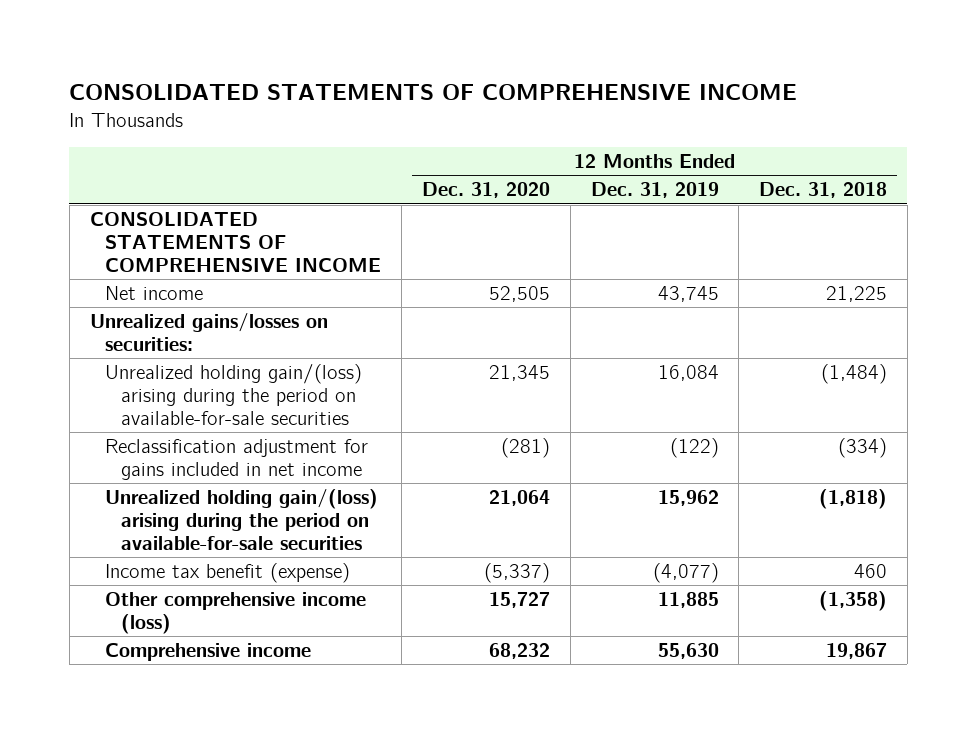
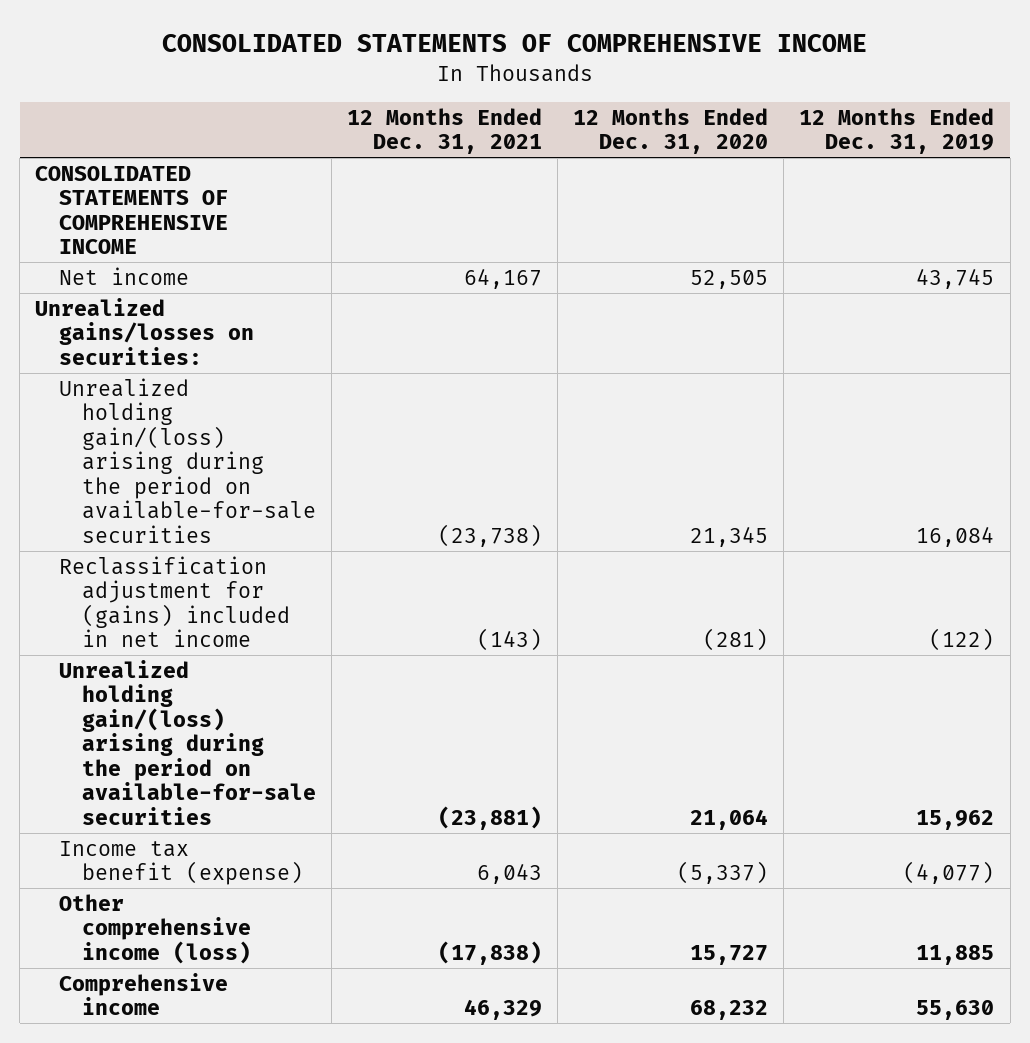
[759,182,888,199] Dec. 31, 2018 -> none
none -> [347,107,543,155] 12 Months Ended Dec. 31, 2021
[105,439,369,481] Reclassification adjustment for gains included in net income -> [58,555,291,648] Reclassification adjustment for (gains) included in net income

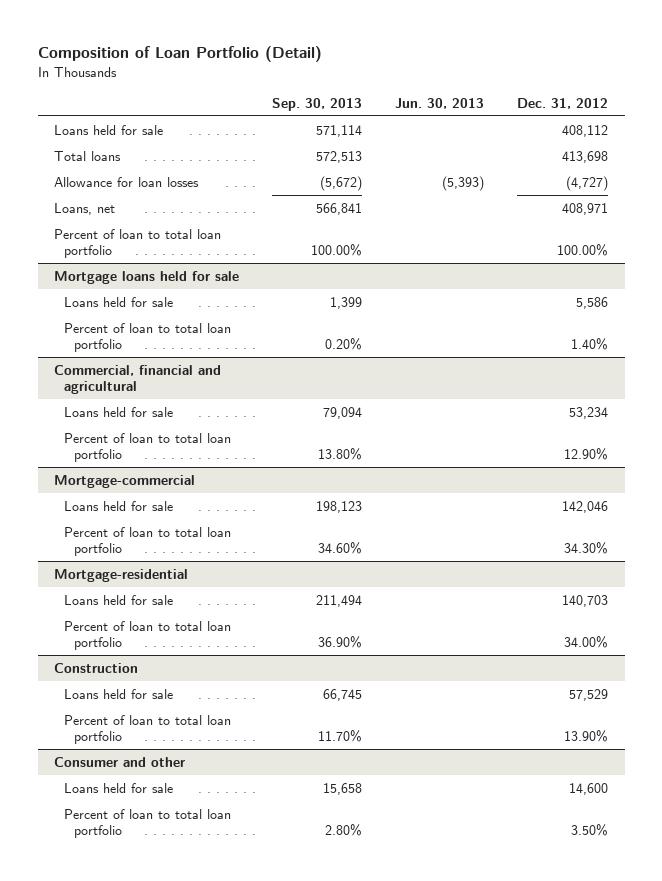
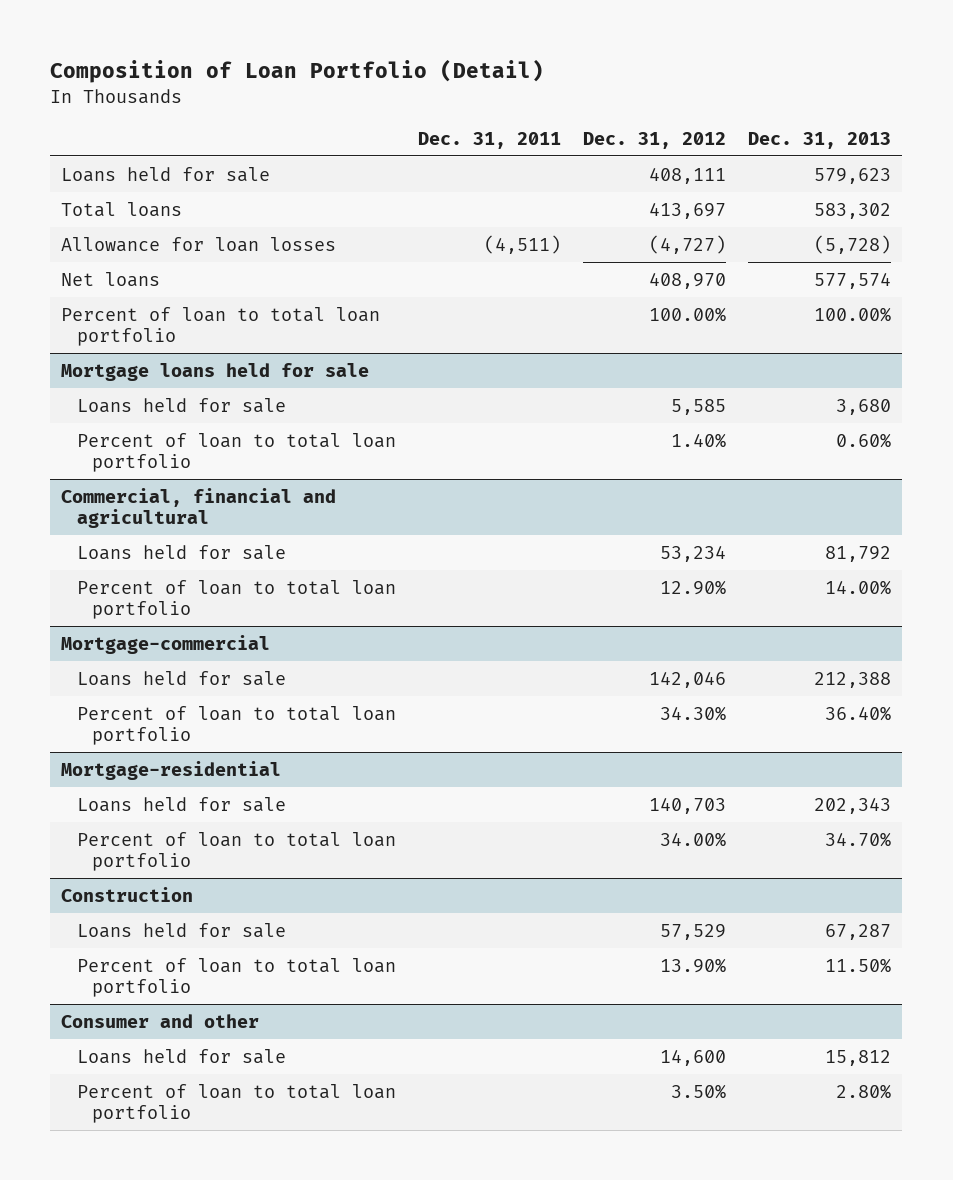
[272,97,363,111] Sep. 30, 2013 -> none
[395,97,485,109] Jun. 30, 2013 -> none
none -> [418,131,562,149] Dec. 31, 2011
none -> [748,131,892,149] Dec. 31, 2013
[562,124,609,137] 408,112 -> [649,167,727,184] 408,111
[562,150,609,163] 413,698 -> [649,202,727,219] 413,697
[54,202,116,215] Loans, net -> [61,271,161,287] Net loans
[562,202,609,215] 408,971 -> [649,272,727,289] 408,970
[576,296,609,309] 5,586 -> [671,398,727,415] 5,585

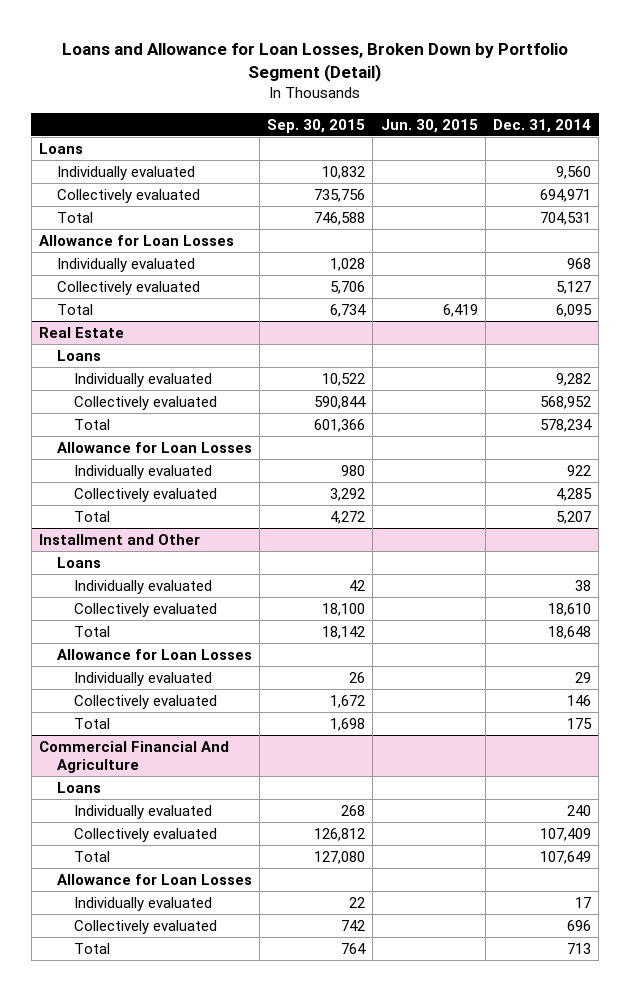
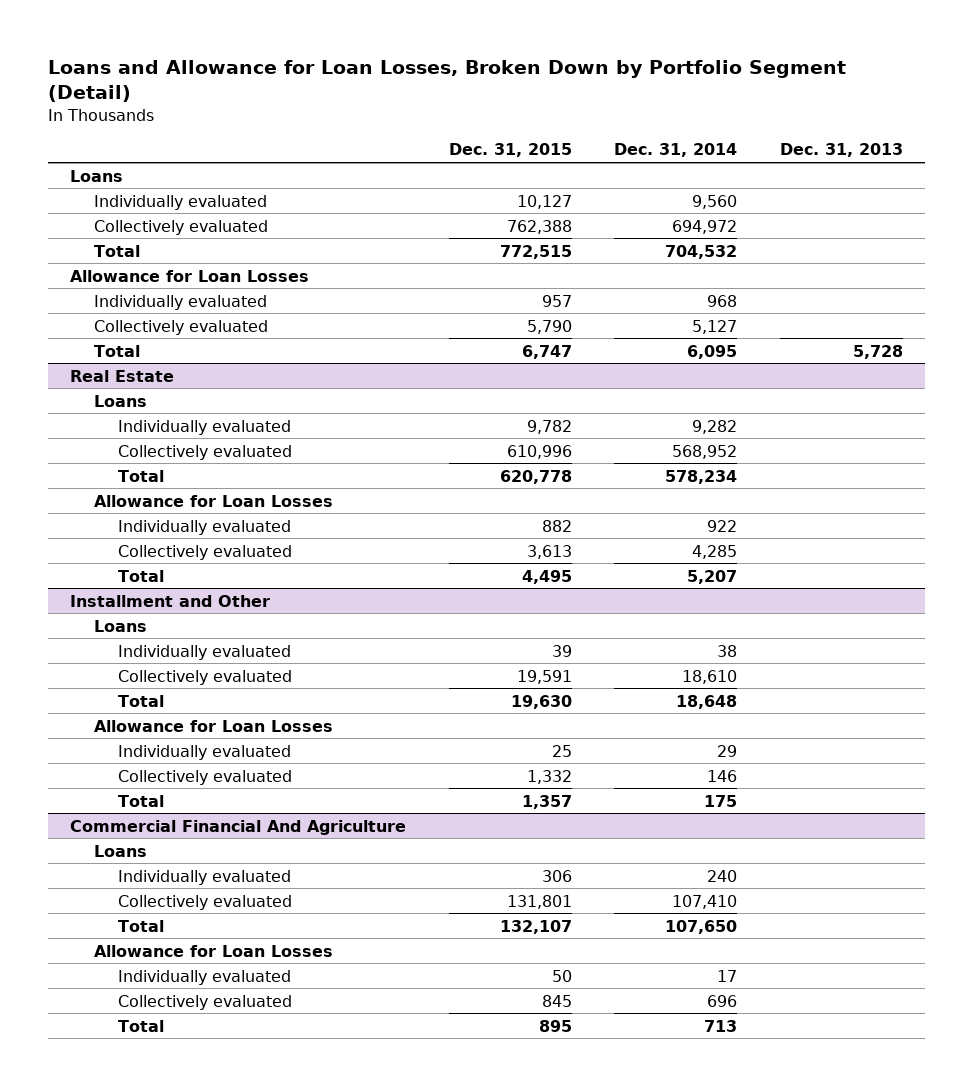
[267,118,366,133] Sep. 30, 2015 -> none
[380,118,478,133] Jun. 30, 2015 -> none
none -> [448,143,572,158] Dec. 31, 2015
none -> [780,143,904,158] Dec. 31, 2013
[540,188,592,202] 694,971 -> [672,219,738,234] 694,972
[540,211,592,225] 704,531 -> [665,244,738,259] 704,532
[540,827,592,841] 107,409 -> [672,894,738,909] 107,410
[540,850,592,864] 107,649 -> [665,919,738,934] 107,650

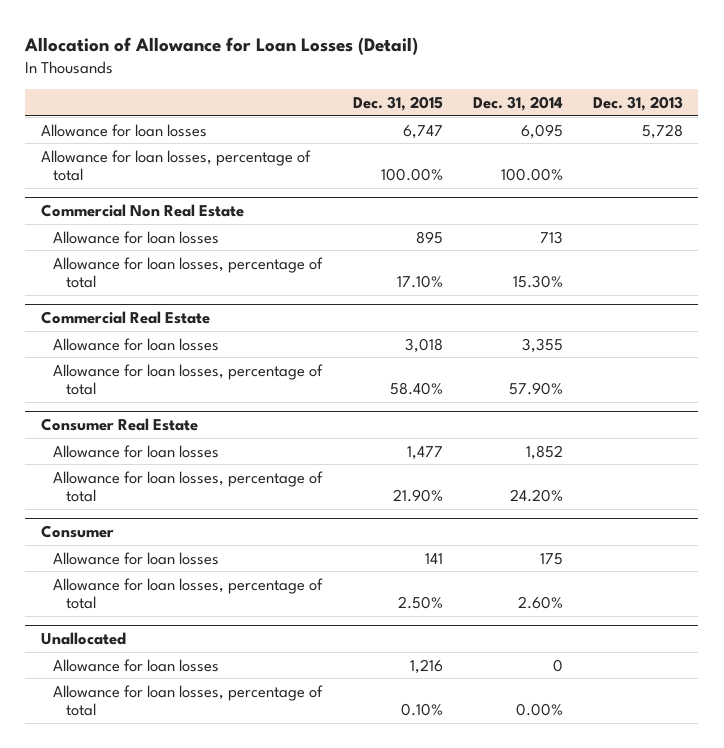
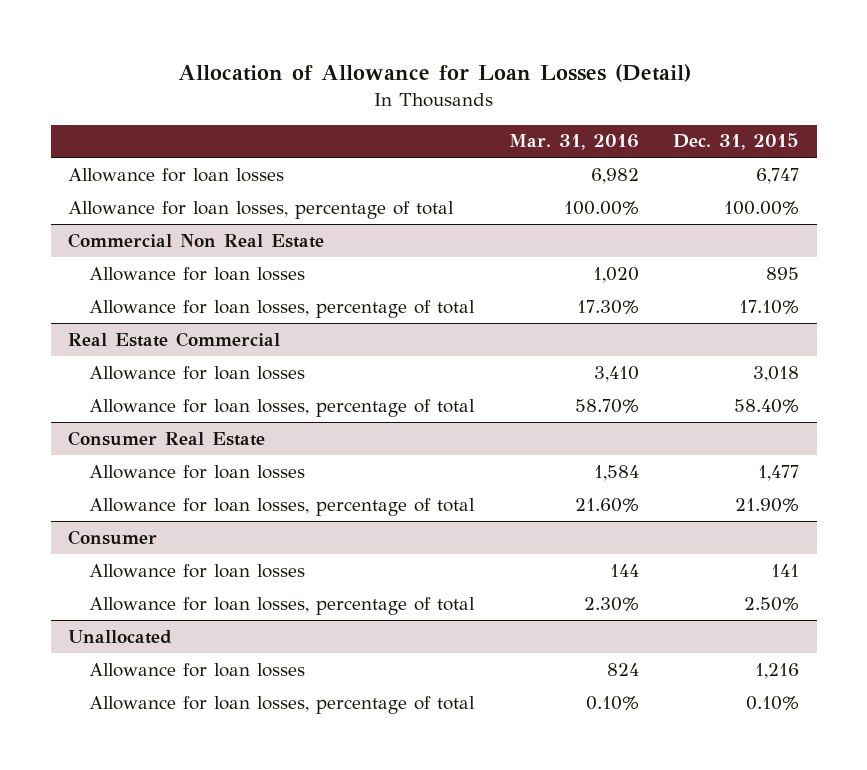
[473,95,564,111] Dec. 31, 2014 -> none
[593,95,684,111] Dec. 31, 2013 -> none
none -> [508,134,639,151] Mar. 31, 2016
[40,311,210,325] Commercial Real Estate -> [67,331,280,347] Real Estate Commercial

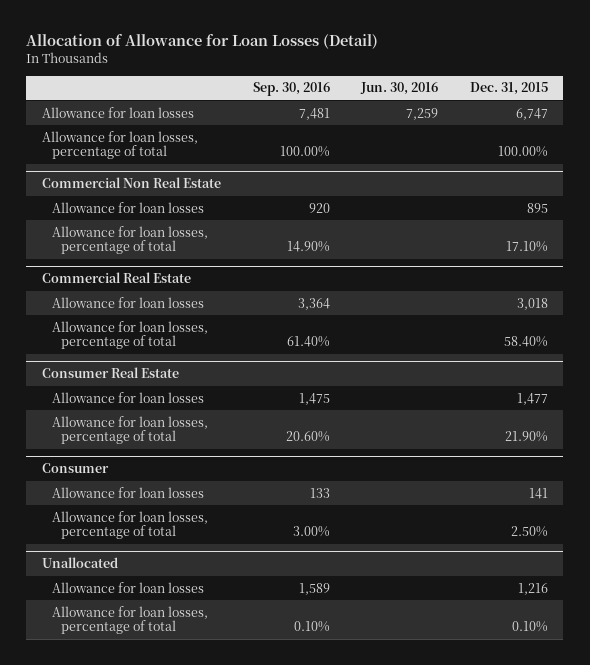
[508,134,639,151] Mar. 31, 2016 -> none
none -> [252,82,330,97] Sep. 30, 2016
none -> [360,82,439,96] Jun. 30, 2016
[67,331,280,347] Real Estate Commercial -> [42,272,192,284] Commercial Real Estate

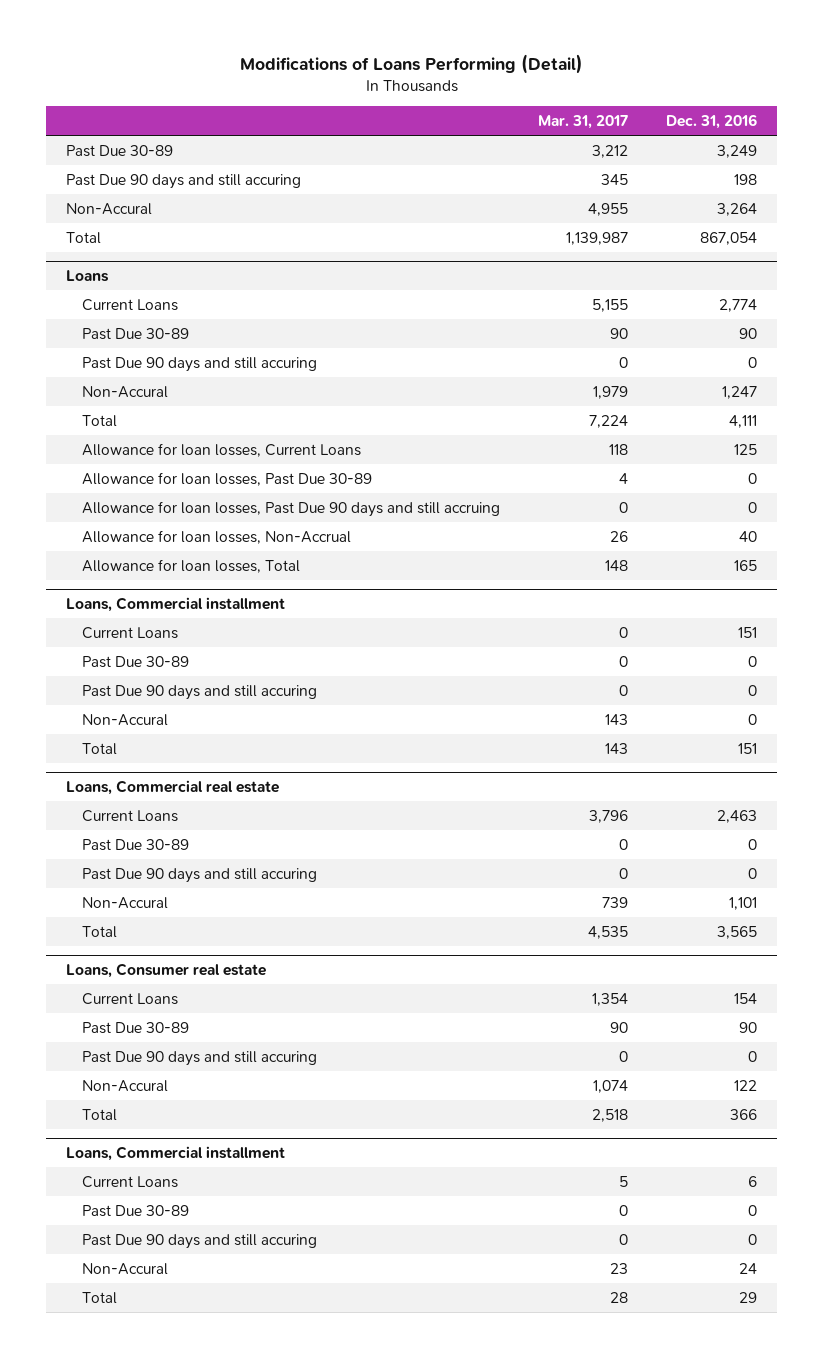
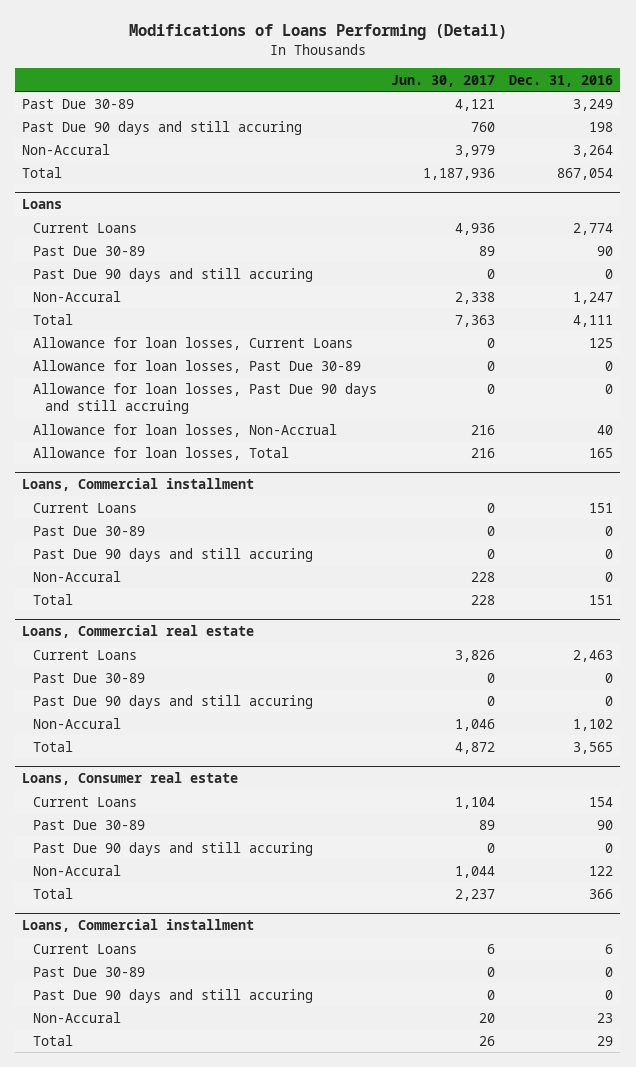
[538,115,629,130] Mar. 31, 2017 -> none
none -> [391,74,496,87] Jun. 30, 2017
[729,896,758,910] 1,101 -> [573,718,614,731] 1,102
[739,1262,758,1274] 24 -> [597,1012,614,1023] 23

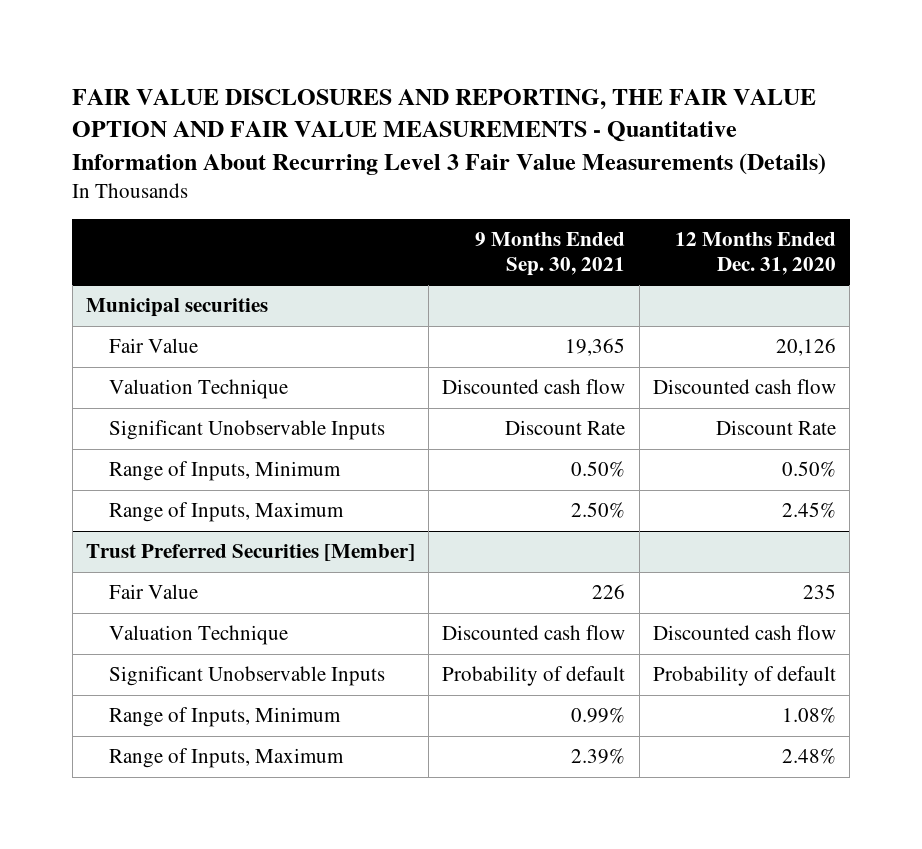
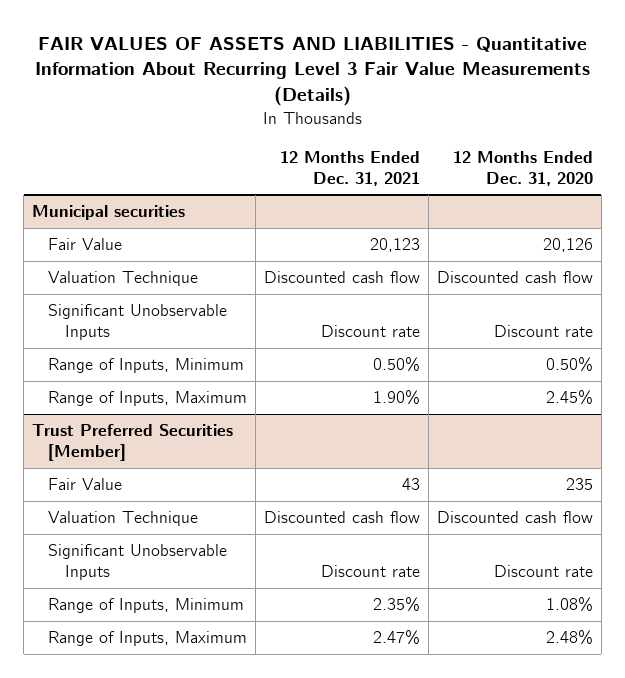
[72,88,827,175] FAIR VALUE DISCLOSURES AND REPORTING, THE FAIR VALUE OPTION AND FAIR VALUE MEASUREMENTS - Quantitative Information About Recurring Level 3 Fair Value Measurements (Details) -> [34,36,590,107] FAIR VALUES OF ASSETS AND LIABILITIES - Quantitative Information About Recurring Level 3 Fair Value Measurements (Details)
[475,231,626,276] 9 Months Ended Sep. 30, 2021 -> none
none -> [280,150,421,186] 12 Months Ended Dec. 31, 2021
[715,420,836,436] Discount Rate -> [494,325,594,338] Discount rate
[652,666,836,687] Probability of default -> [494,565,594,578] Discount rate

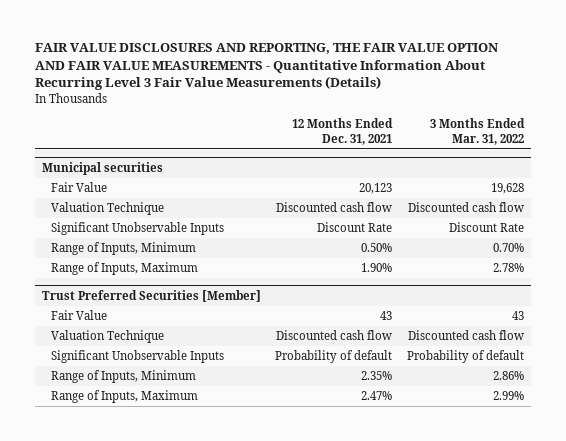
[34,36,590,107] FAIR VALUES OF ASSETS AND LIABILITIES - Quantitative Information About Recurring Level 3 Fair Value Measurements (Details) -> [34,43,499,91] FAIR VALUE DISCLOSURES AND REPORTING, THE FAIR VALUE OPTION AND FAIR VALUE MEASUREMENTS - Quantitative Information About Recurring Level 3 Fair Value Measurements (Details)
[453,150,594,186] 12 Months Ended Dec. 31, 2020 -> none
none -> [429,118,525,145] 3 Months Ended Mar. 31, 2022
[321,325,421,338] Discount rate -> [317,222,393,233] Discount Rate
[321,565,421,578] Discount rate -> [275,350,393,364] Probability of default

